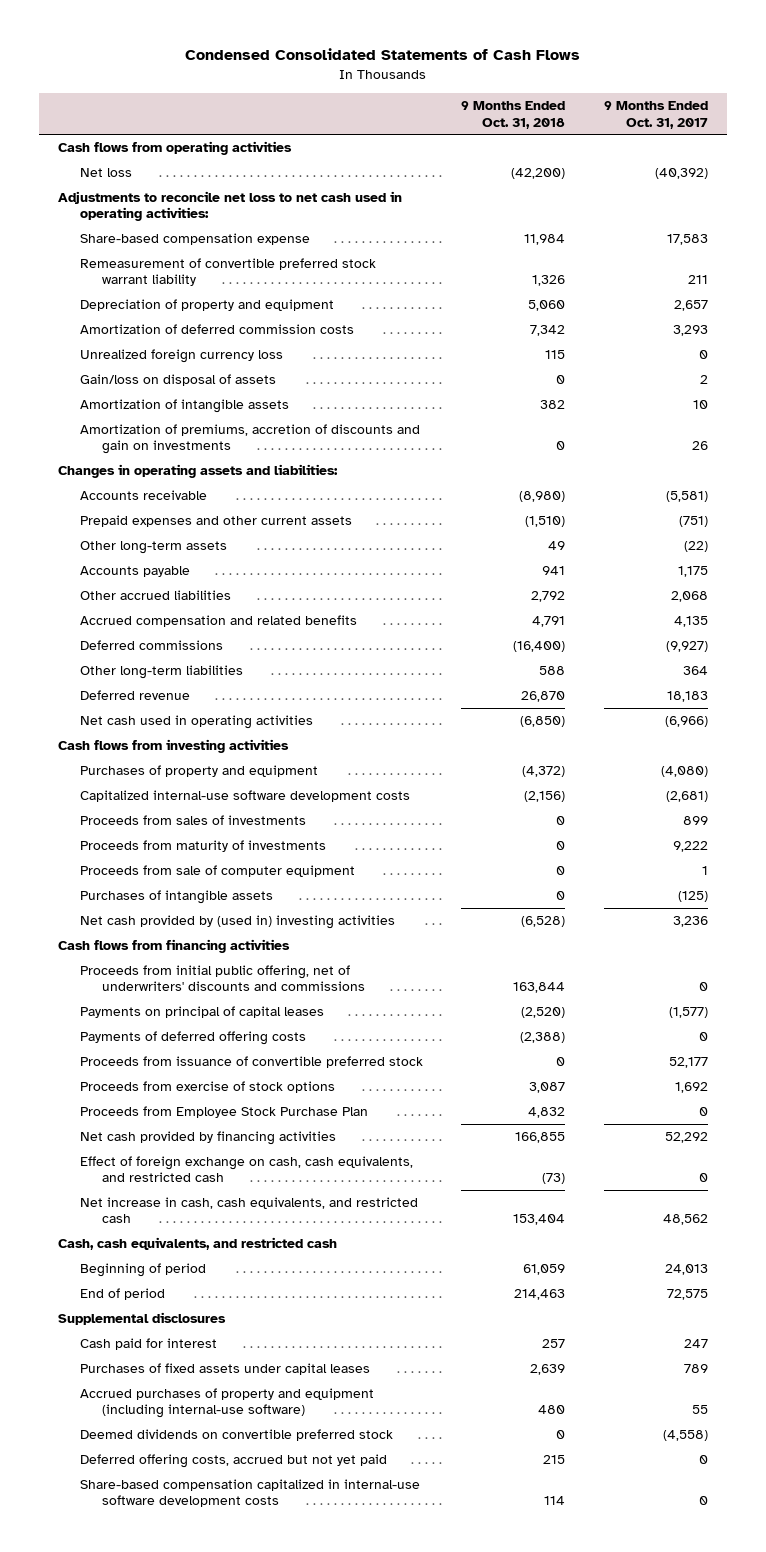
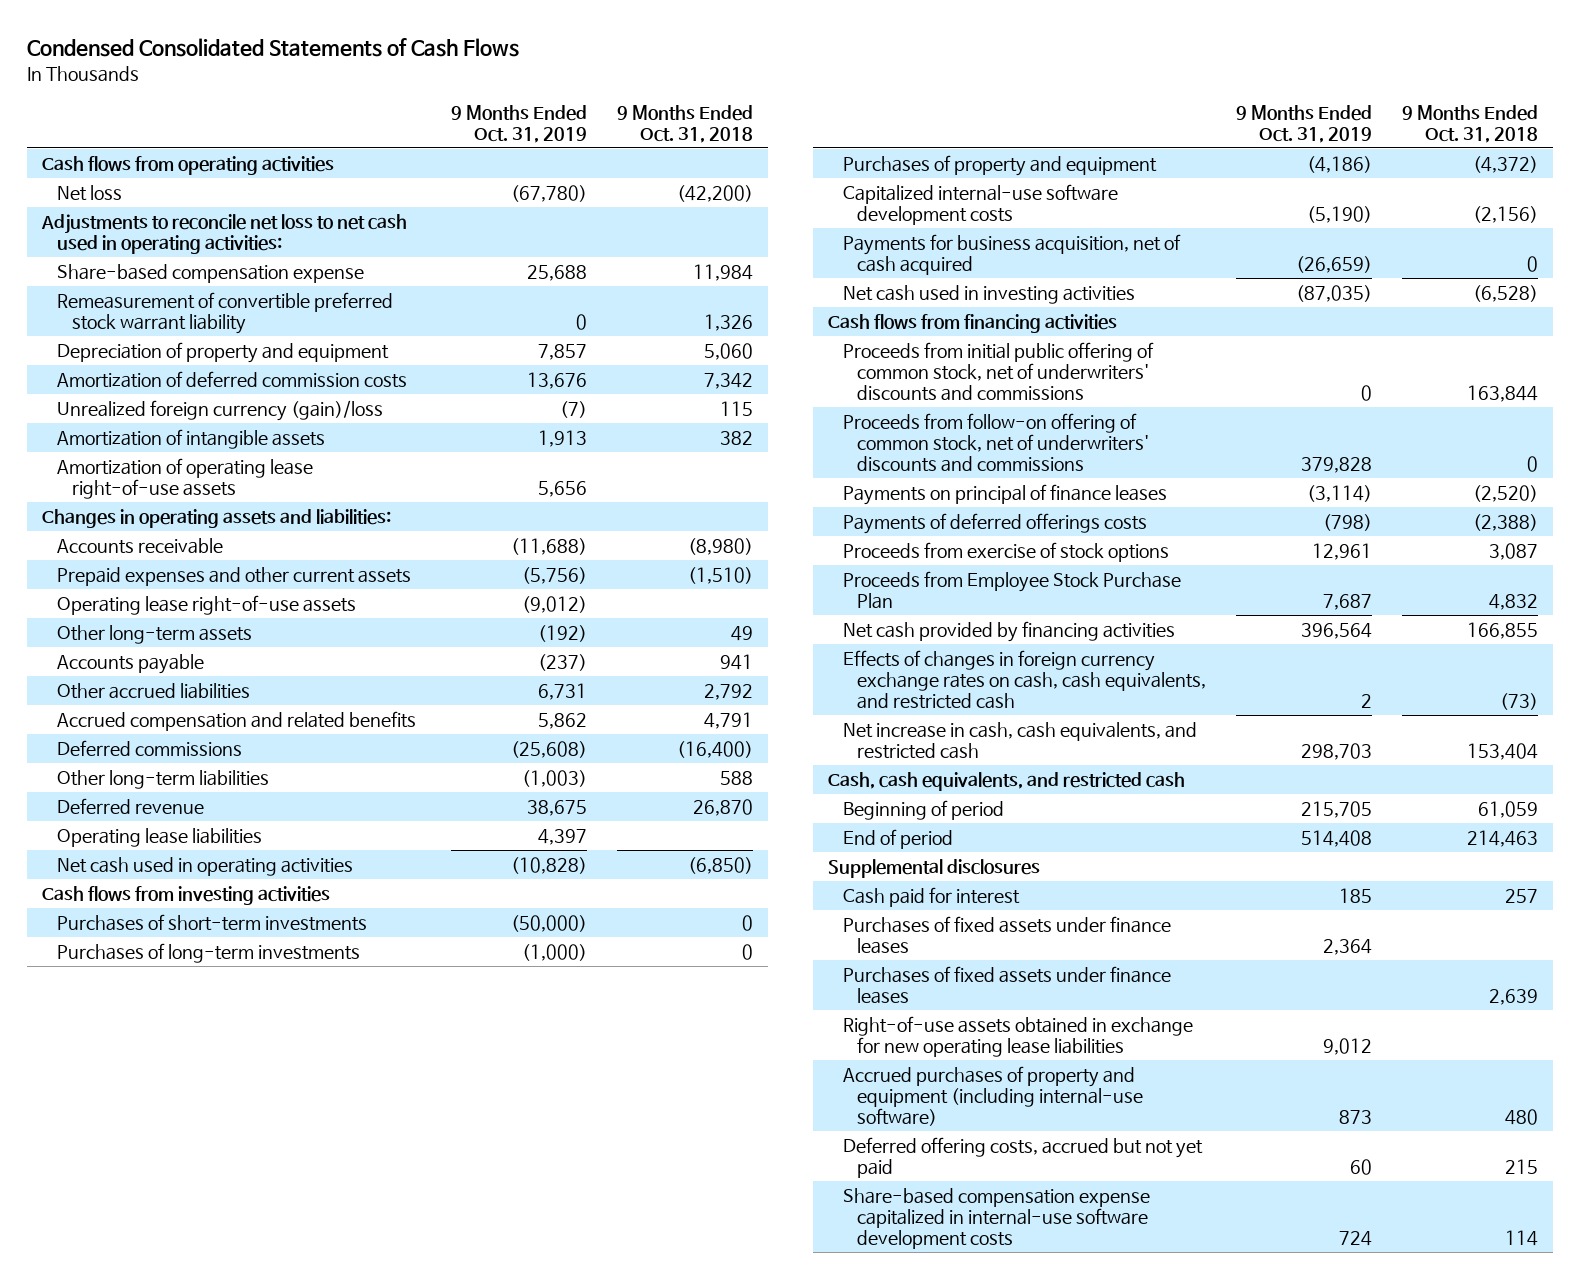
[604,101,709,129] 9 Months Ended Oct. 31, 2017 -> none
none -> [450,104,587,144] 9 Months Ended Oct. 31, 2019
[79,374,276,387] Gain/loss on disposal of assets -> none
[79,349,283,364] Unrealized foreign currency loss -> [56,399,383,421] Unrealized foreign currency (gain)/loss
[79,424,420,455] Amortization of premiums, accretion of discounts and gain on investments -> none
none -> [56,457,313,499] Amortization of operating lease right-of-use assets
none -> [56,594,356,615] Operating lease right-of-use assets
none -> [56,827,262,847] Operating lease liabilities
none -> [56,913,367,931] Purchases of short-term investments
none -> [56,942,360,963] Purchases of long-term investments
[79,815,306,826] Proceeds from sales of investments -> none
[79,840,326,853] Proceeds from maturity of investments -> none
[79,865,355,878] Proceeds from sale of computer equipment -> none
[79,890,273,905] Purchases of intangible assets -> none
none -> [842,233,1181,275] Payments for business acquisition, net of cash acquired
[79,915,395,930] Net cash provided by (used in) investing activities -> [842,284,1135,304] Net cash used in investing activities
[79,1056,423,1069] Proceeds from issuance of convertible preferred stock -> none
[79,965,365,992] Proceeds from initial public offering, net of underwriters' discounts and commissions -> [842,341,1154,401] Proceeds from initial public offering of common stock, net of underwriters' discounts and commissions
none -> [842,412,1150,472] Proceeds from follow-on offering of common stock, net of underwriters' discounts and commissions
[79,1006,324,1019] Payments on principal of capital leases -> [842,483,1167,505] Payments on principal of finance leases
[79,1031,306,1046] Payments of deferred offering costs -> [842,512,1147,534] Payments of deferred offerings costs
[79,1156,413,1183] Effect of foreign exchange on cash, cash equivalents, and restricted cash -> [842,649,1207,709] Effects of changes in foreign currency exchange rates on cash, cash equivalents, and restricted cash
none -> [842,915,1171,954] Purchases of fixed assets under finance leases
[79,1363,370,1376] Purchases of fixed assets under capital leases -> [842,965,1171,1004] Purchases of fixed assets under finance leases
none -> [842,1015,1193,1057] Right-of-use assets obtained in exchange for new operating lease liabilities
[79,1429,393,1442] Deemed dividends on convertible preferred stock -> none
[79,1479,420,1508] Share-based compensation capitalized in internal-use software development costs -> [842,1187,1150,1249] Share-based compensation expense capitalized in internal-use software development costs

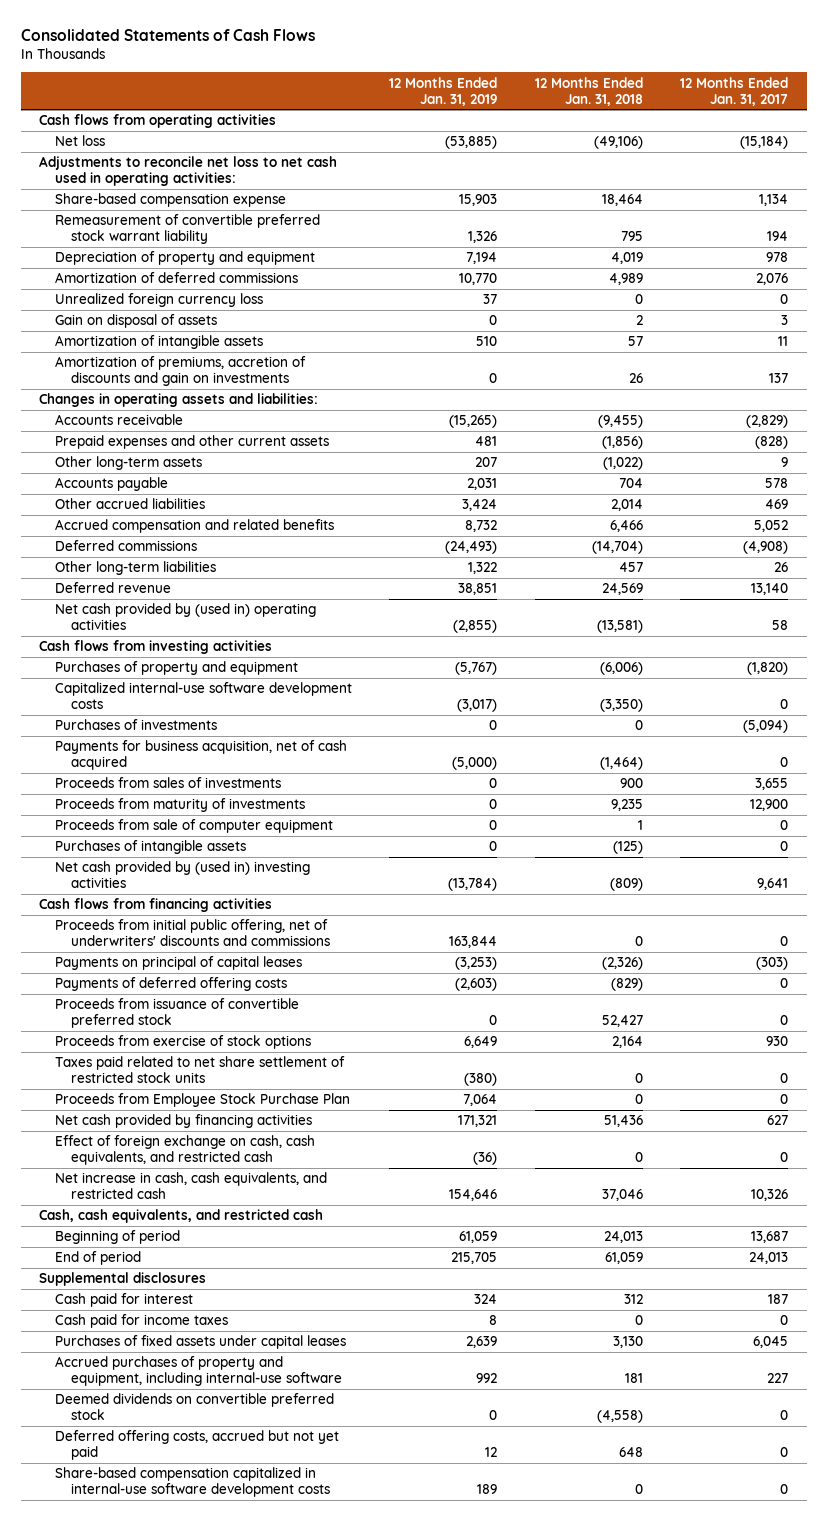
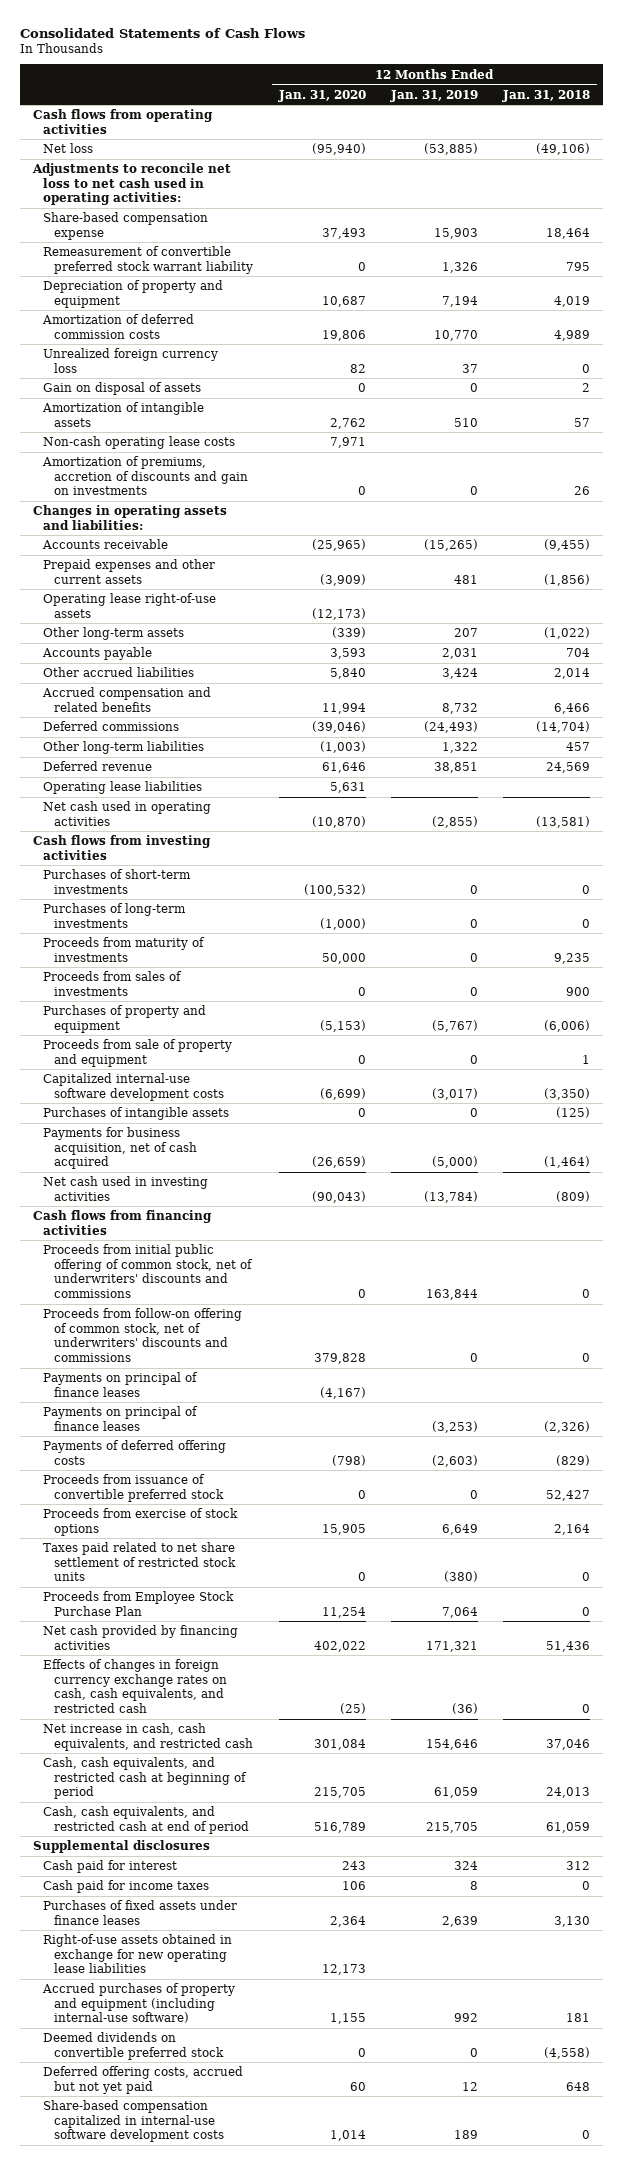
[680,76,789,106] 12 Months Ended Jan. 31, 2017 -> none
none -> [277,89,366,102] Jan. 31, 2020
[55,272,299,284] Amortization of deferred commissions -> [42,314,195,339] Amortization of deferred commission costs
none -> [43,436,236,450] Non-cash operating lease costs
none -> [43,593,217,618] Operating lease right-of-use assets
none -> [43,781,203,795] Operating lease liabilities
[55,603,317,631] Net cash provided by (used in) operating activities -> [43,801,212,826] Net cash used in operating activities
none -> [43,869,192,894] Purchases of short-term investments
none -> [43,903,187,928] Purchases of long-term investments
[55,798,306,813] Proceeds from maturity of investments -> [43,937,206,962] Proceeds from maturity of investments
[55,777,282,789] Proceeds from sales of investments -> [43,971,183,996] Proceeds from sales of investments
none -> [43,1039,233,1067] Proceeds from sale of property and equipment
[55,719,218,731] Purchases of investments -> none
[55,819,334,834] Proceeds from sale of computer equipment -> none
[55,740,348,771] Payments for business acquisition, net of cash acquired -> [43,1127,198,1170] Payments for business acquisition, net of cash acquired
[55,861,311,889] Net cash provided by (used in) investing activities -> [43,1176,209,1201] Net cash used in investing activities
[55,919,330,947] Proceeds from initial public offering, net of underwriters' discounts and commissions -> [43,1244,254,1298] Proceeds from initial public offering of common stock, net of underwriters' discounts and commissions
none -> [43,1308,243,1362] Proceeds from follow-on offering of common stock, net of underwriters' discounts and commissions
none -> [43,1372,199,1397] Payments on principal of finance leases
[55,956,303,971] Payments on principal of capital leases -> [43,1406,199,1431] Payments on principal of finance leases
[55,1135,316,1166] Effect of foreign exchange on cash, cash equivalents, and restricted cash -> [43,1659,228,1713] Effects of changes in foreign currency exchange rates on cash, cash equivalents, and restricted cash
[39,1209,324,1224] Cash, cash equivalents, and restricted cash -> none
[55,1230,181,1245] Beginning of period -> [43,1757,248,1800] Cash, cash equivalents, and restricted cash at beginning of period
[55,1251,142,1266] End of period -> [43,1806,250,1834] Cash, cash equivalents, and restricted cash at end of period
[55,1335,347,1350] Purchases of fixed assets under capital leases -> [43,1900,238,1925] Purchases of fixed assets under finance leases
none -> [43,1934,233,1974] Right-of-use assets obtained in exchange for new operating lease liabilities
[55,1356,342,1387] Accrued purchases of property and equipment, including internal-use software -> [42,1983,236,2024] Accrued purchases of property and equipment (including internal-use software)

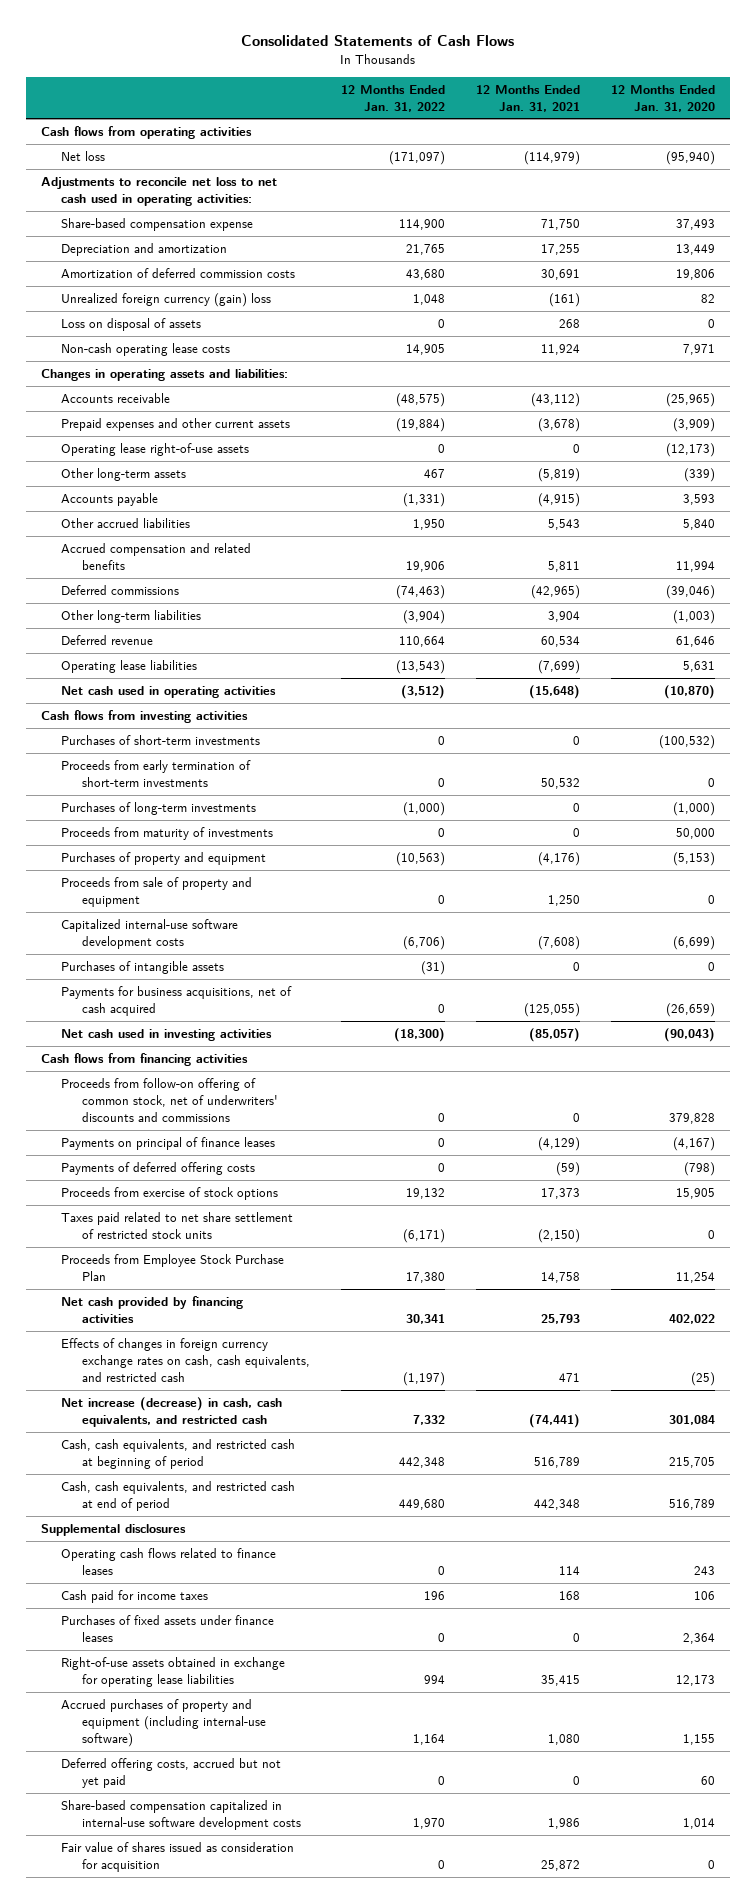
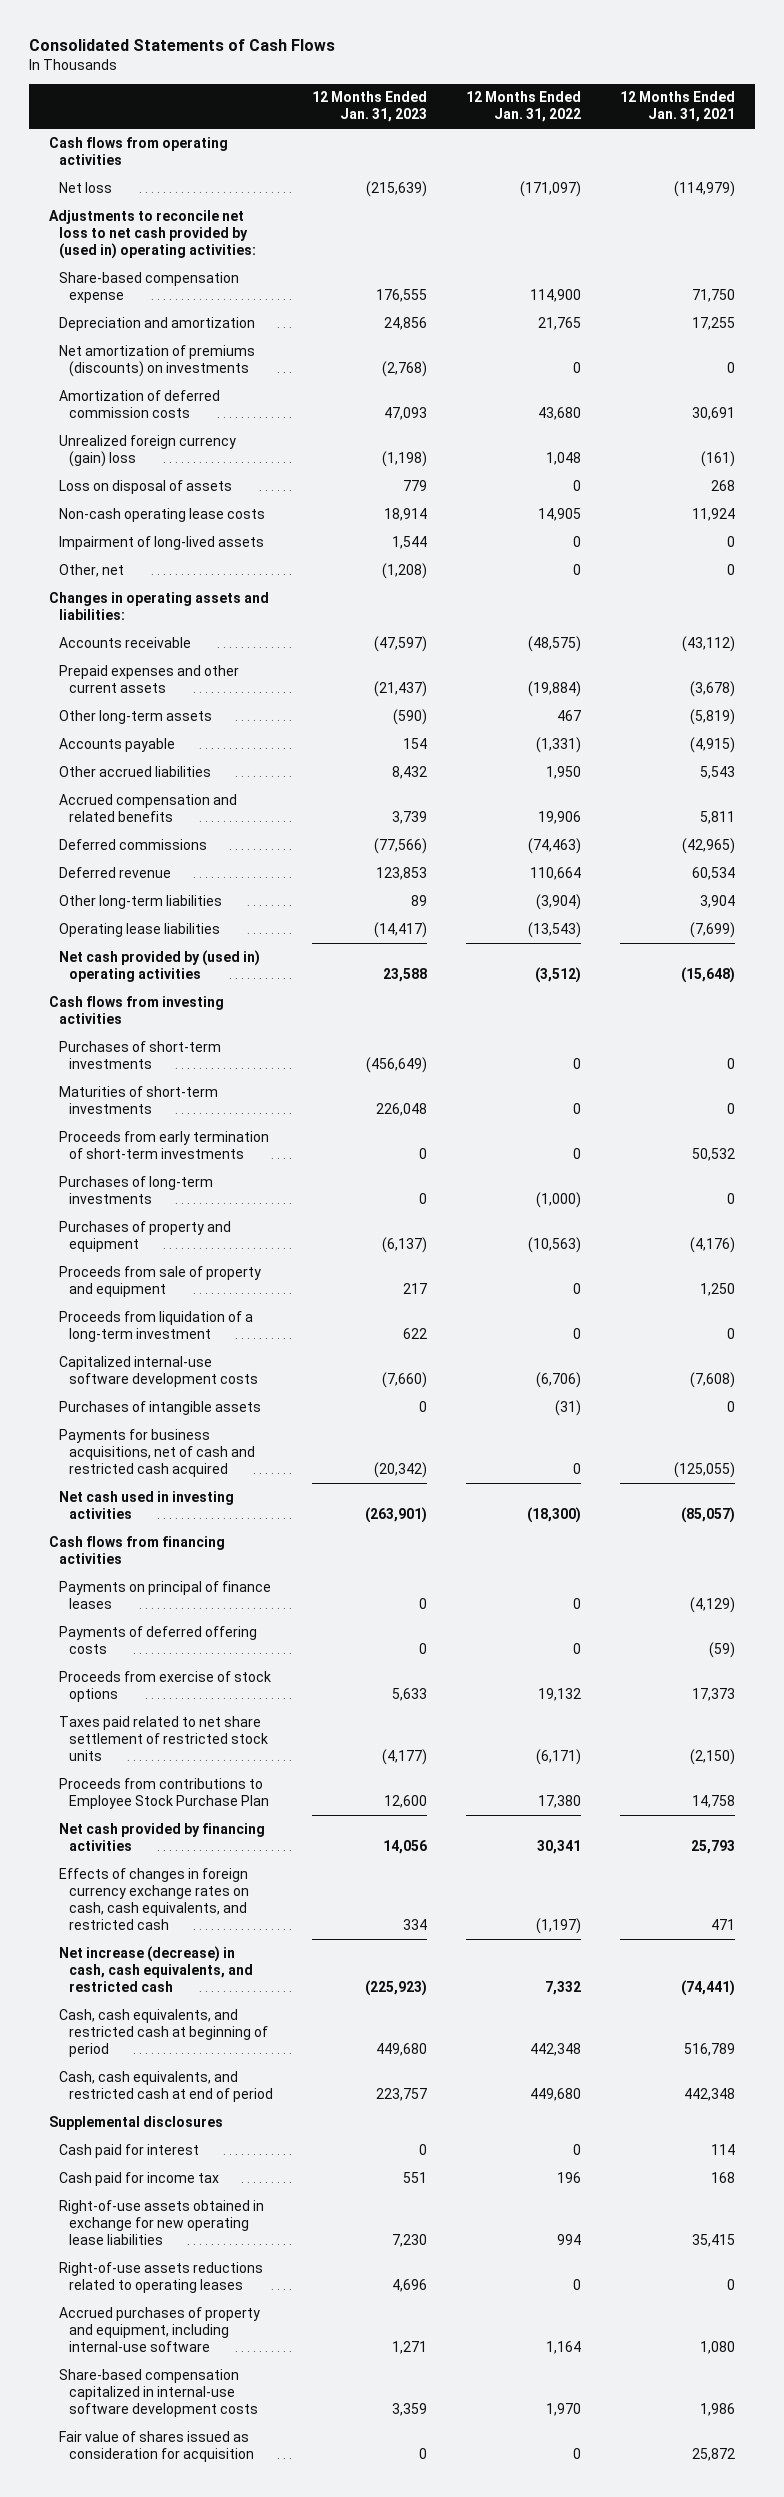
[610,84,715,112] 12 Months Ended Jan. 31, 2020 -> none
none -> [312,91,428,123] 12 Months Ended Jan. 31, 2023
[41,177,278,206] Adjustments to reconcile net loss to net cash used in operating activities: -> [48,209,256,259] Adjustments to reconcile net loss to net cash provided by (used in) operating activities:
none -> [58,344,255,377] Net amortization of premiums (discounts) on investments
none -> [58,535,264,550] Impairment of long-lived assets
none -> [58,563,124,577] Other, net
[61,443,250,457] Operating lease right-of-use assets -> none
[61,610,202,624] Other long-term liabilities -> [58,894,222,909] Other long-term liabilities
[61,686,277,699] Net cash used in operating activities -> [58,949,260,982] Net cash provided by (used in) operating activities
none -> [58,1085,218,1114] Maturities of short-term investments
[61,827,274,841] Proceeds from maturity of investments -> none
none -> [58,1310,253,1342] Proceeds from liquidation of a long-term investment
[61,986,293,1016] Payments for business acquisitions, net of cash acquired -> [58,1428,255,1477] Payments for business acquisitions, net of cash and restricted cash acquired
[61,1078,278,1122] Proceeds from follow-on offering of common stock, net of underwriters' discounts and commissions -> none
[61,1254,285,1281] Proceeds from Employee Stock Purchase Plan -> [58,1777,269,1809] Proceeds from contributions to Employee Stock Purchase Plan
[61,1615,275,1642] Purchases of fixed assets under finance leases -> none
[61,1758,282,1788] Deferred offering costs, accrued but not yet paid -> none
[61,1548,277,1575] Operating cash flows related to finance leases -> [58,2143,199,2158] Cash paid for interest
[61,1590,209,1604] Cash paid for income taxes -> [58,2171,219,2186] Cash paid for income tax
[61,1657,286,1687] Right-of-use assets obtained in exchange for operating lease liabilities -> [58,2199,264,2245] Right-of-use assets obtained in exchange for new operating lease liabilities
none -> [58,2261,263,2293] Right-of-use assets reductions related to operating leases
[61,1699,266,1747] Accrued purchases of property and equipment (including internal-use software) -> [58,2306,260,2352] Accrued purchases of property and equipment, including internal-use software

